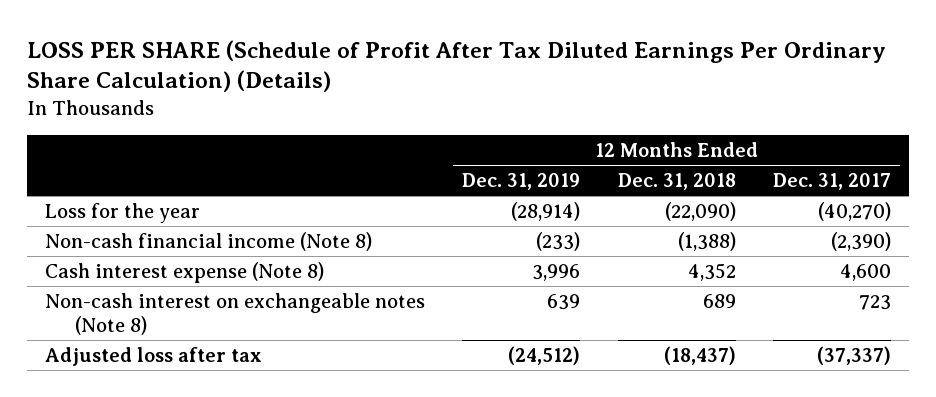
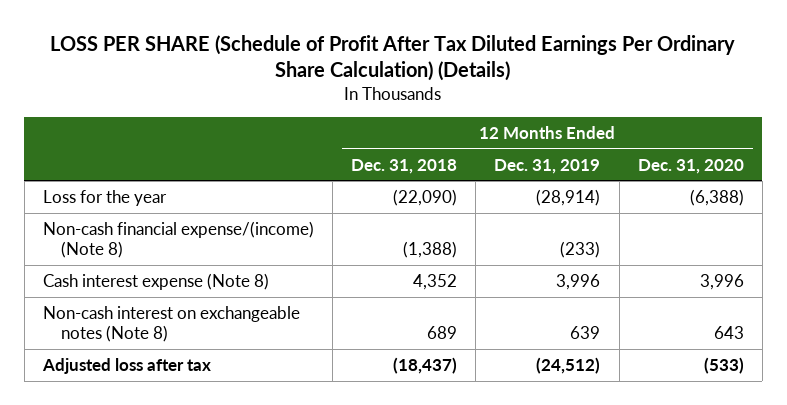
[772,172,891,190] Dec. 31, 2017 -> none
none -> [637,158,744,174] Dec. 31, 2020
[45,231,373,251] Non-cash financial income (Note 8) -> [42,220,314,258] Non-cash financial expense/(income) (Note 8)

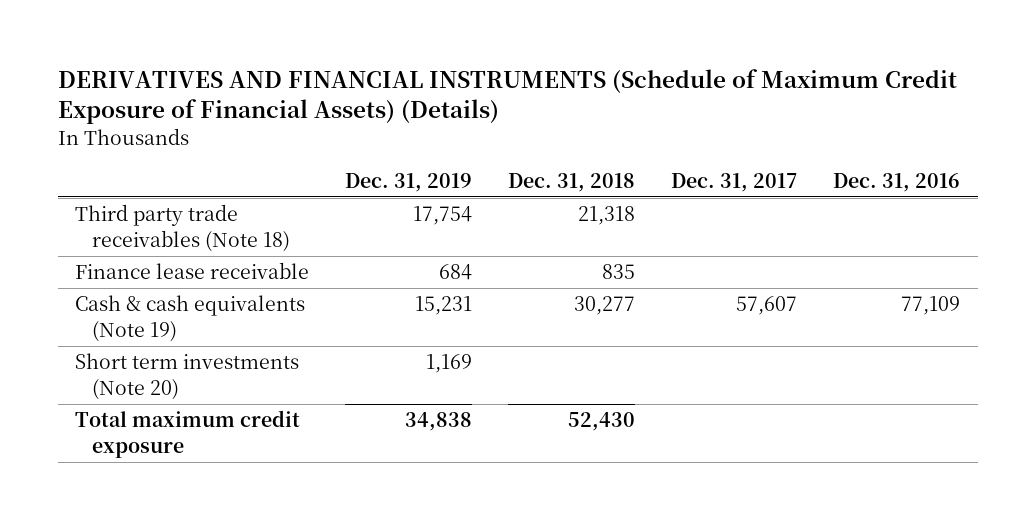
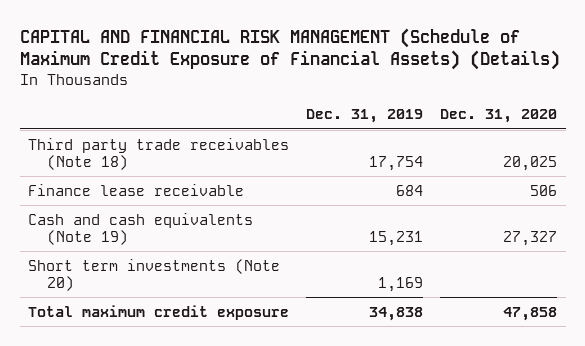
[57,68,957,125] DERIVATIVES AND FINANCIAL INSTRUMENTS (Schedule of Maximum Credit Exposure of Financial Assets) (Details) -> [19,27,560,71] CAPITAL AND FINANCIAL RISK MANAGEMENT (Schedule of Maximum Credit Exposure of Financial Assets) (Details)
[508,172,636,192] Dec. 31, 2018 -> none
[670,172,797,192] Dec. 31, 2017 -> none
[832,172,960,192] Dec. 31, 2016 -> none
none -> [440,109,558,124] Dec. 31, 2020
[75,295,306,342] Cash & cash equivalents (Note 19) -> [28,212,254,245] Cash and cash equivalents (Note 19)

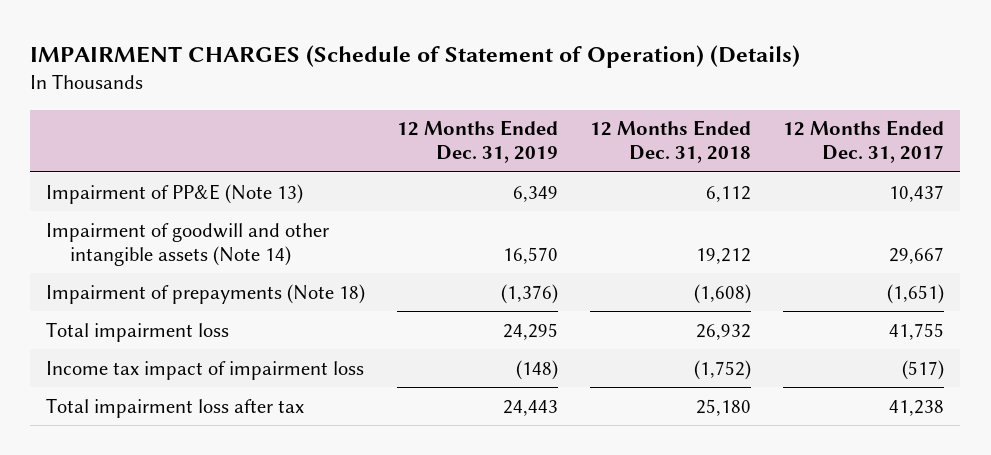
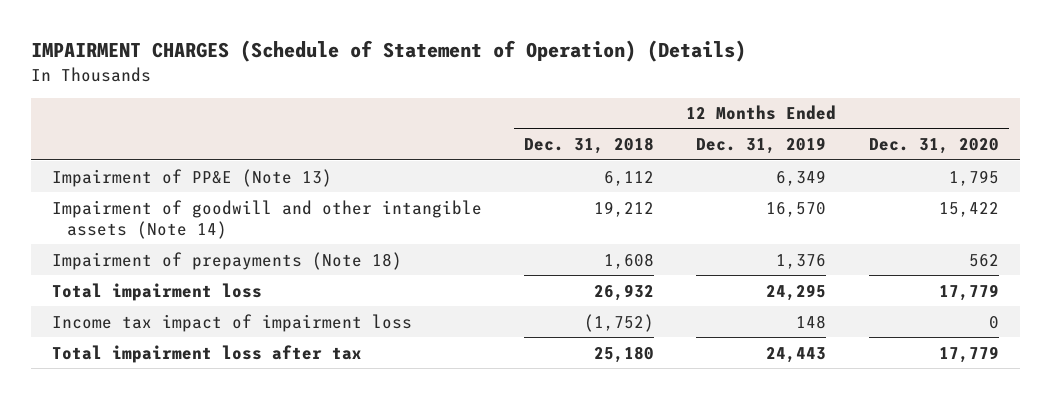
[783,120,945,164] 12 Months Ended Dec. 31, 2017 -> none
none -> [868,138,999,155] Dec. 31, 2020
[501,283,559,304] (1,376) -> [776,253,827,269] 1,376
[694,283,752,304] (1,608) -> [604,252,655,269] 1,608
[516,359,559,380] (148) -> [796,314,827,329] 148

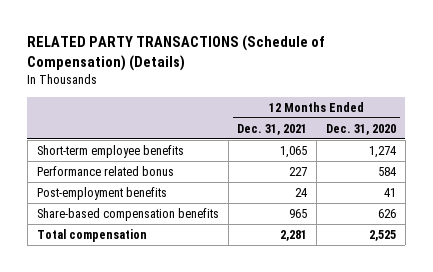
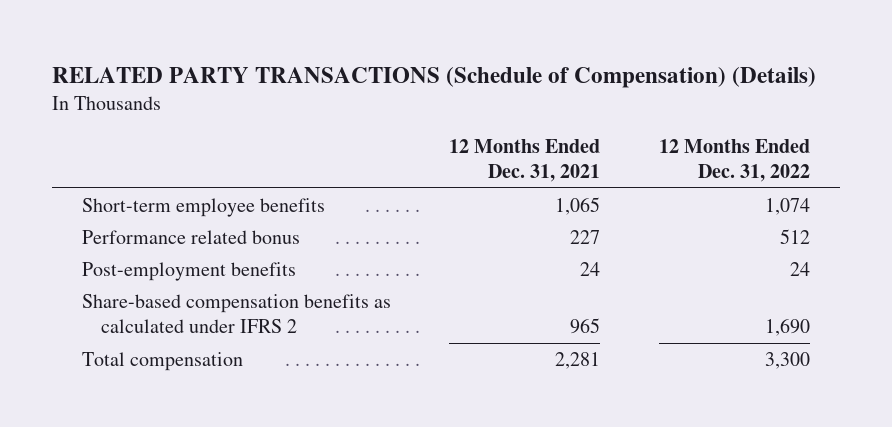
[325,123,396,135] Dec. 31, 2020 -> none
none -> [659,138,811,183] 12 Months Ended Dec. 31, 2022
[36,207,219,221] Share-based compensation benefits -> [81,293,391,334] Share-based compensation benefits as calculated under IFRS 2

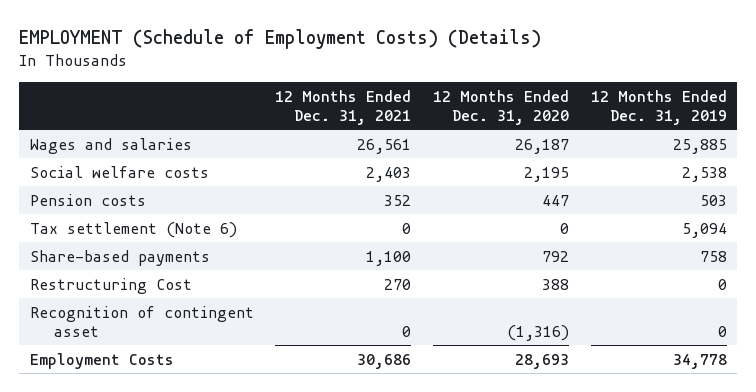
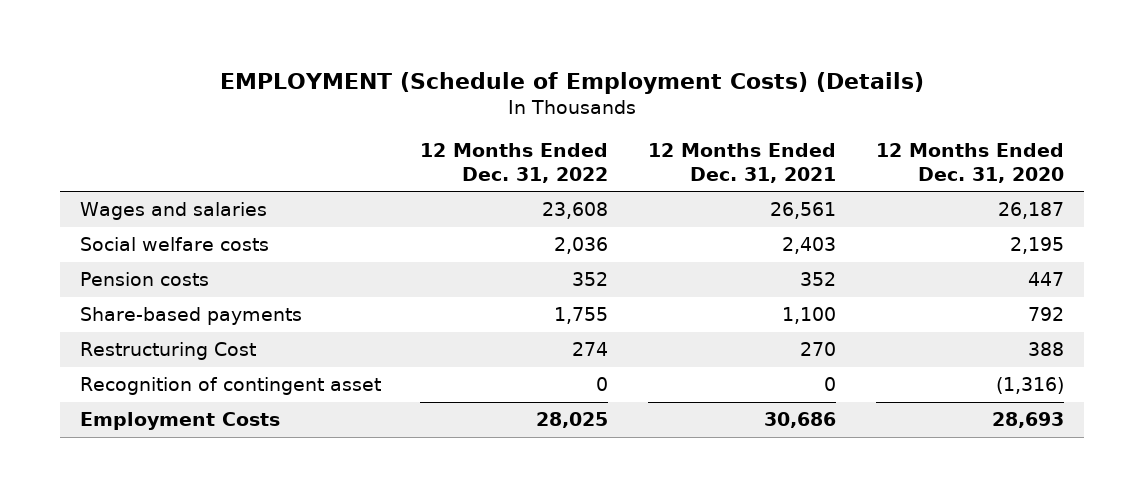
[590,89,727,125] 12 Months Ended Dec. 31, 2019 -> none
none -> [420,143,609,183] 12 Months Ended Dec. 31, 2022
[29,221,237,238] Tax settlement (Note 6) -> none

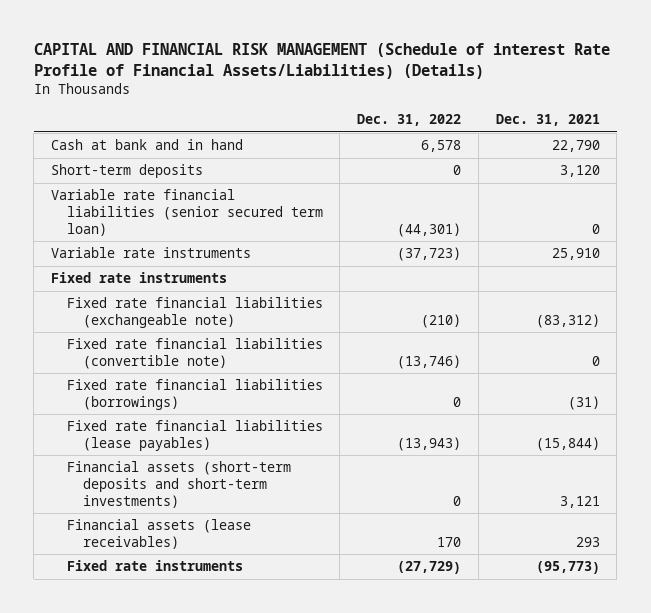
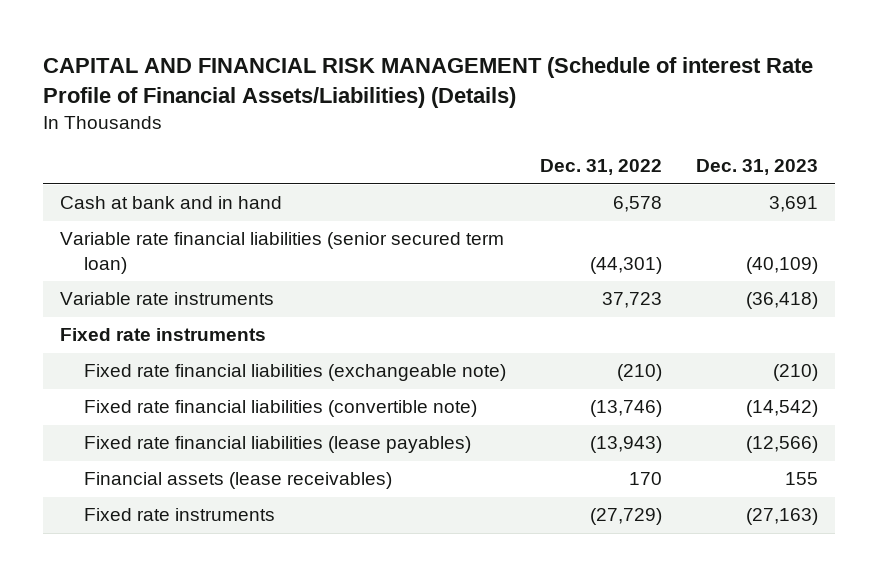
[495,114,600,127] Dec. 31, 2021 -> none
none -> [696,159,819,176] Dec. 31, 2023
[50,164,203,179] Short-term deposits -> none
[397,247,462,262] (37,723) -> [602,292,663,309] 37,723
[66,379,323,411] Fixed rate financial liabilities (borrowings) -> none
[66,461,291,508] Financial assets (short-term deposits and short-term investments) -> none

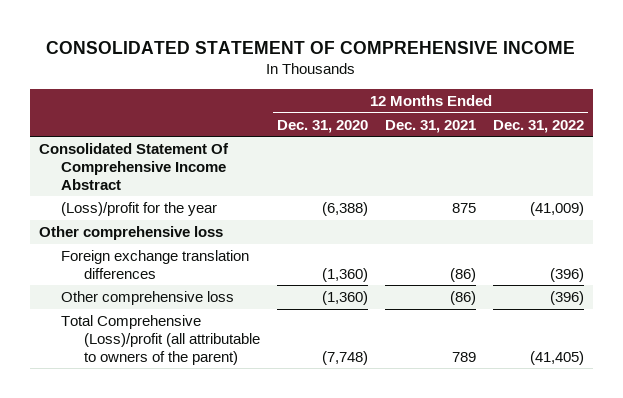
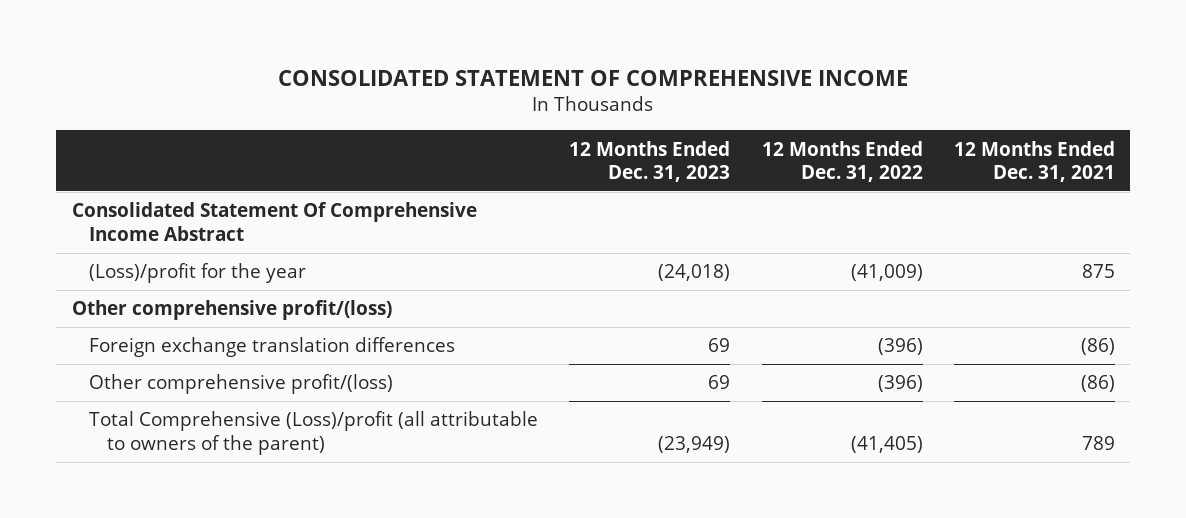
[277,119,369,133] Dec. 31, 2020 -> none
none -> [569,140,731,183] 12 Months Ended Dec. 31, 2023
[38,225,223,240] Other comprehensive loss -> [71,300,392,321] Other comprehensive profit/(loss)
[61,290,235,305] Other comprehensive loss -> [89,374,394,395] Other comprehensive profit/(loss)

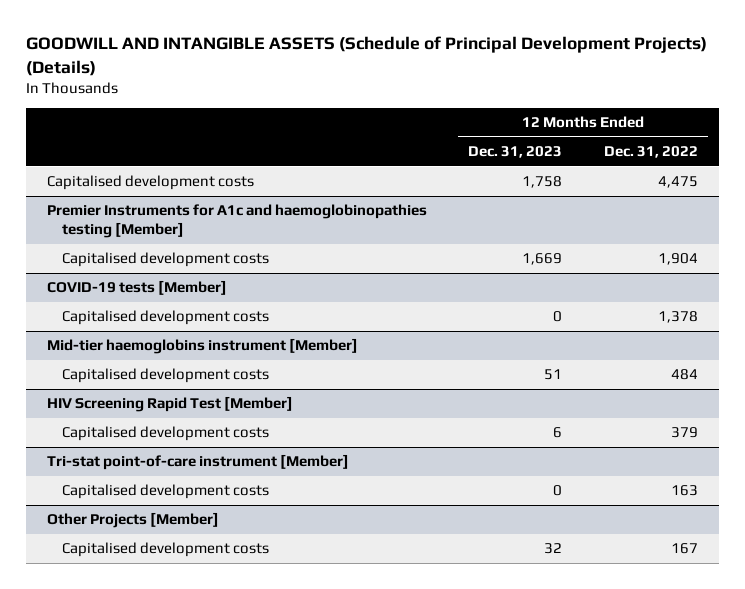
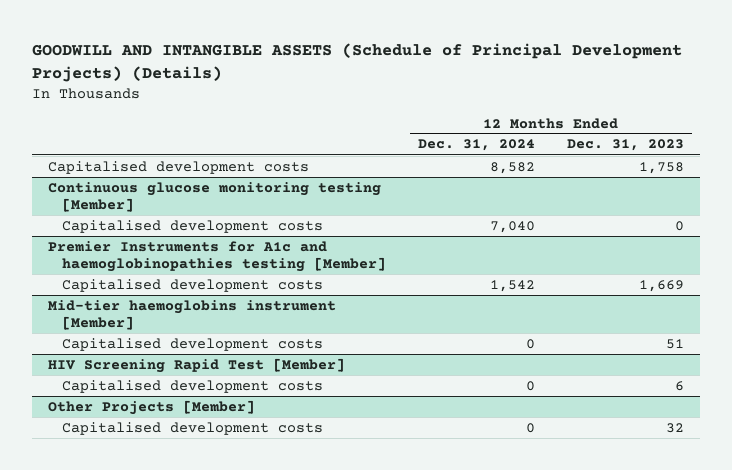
[603,146,698,159] Dec. 31, 2022 -> none
none -> [418,139,536,152] Dec. 31, 2024
none -> [48,181,382,212] Continuous glucose monitoring testing [Member]
none -> [62,219,324,233] Capitalised development costs
[46,280,227,296] COVID-19 tests [Member] -> none
[61,310,269,326] Capitalised development costs -> none
[46,454,349,471] Tri-stat point-of-care instrument [Member] -> none
[61,484,269,500] Capitalised development costs -> none

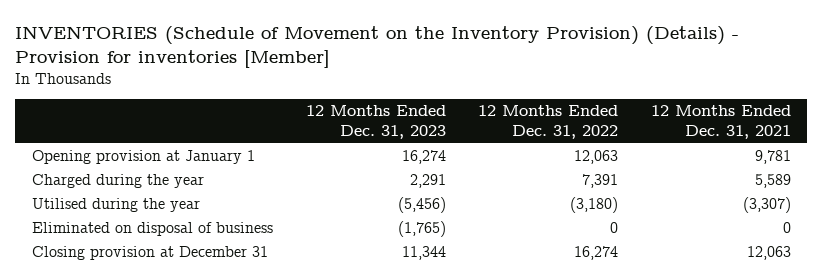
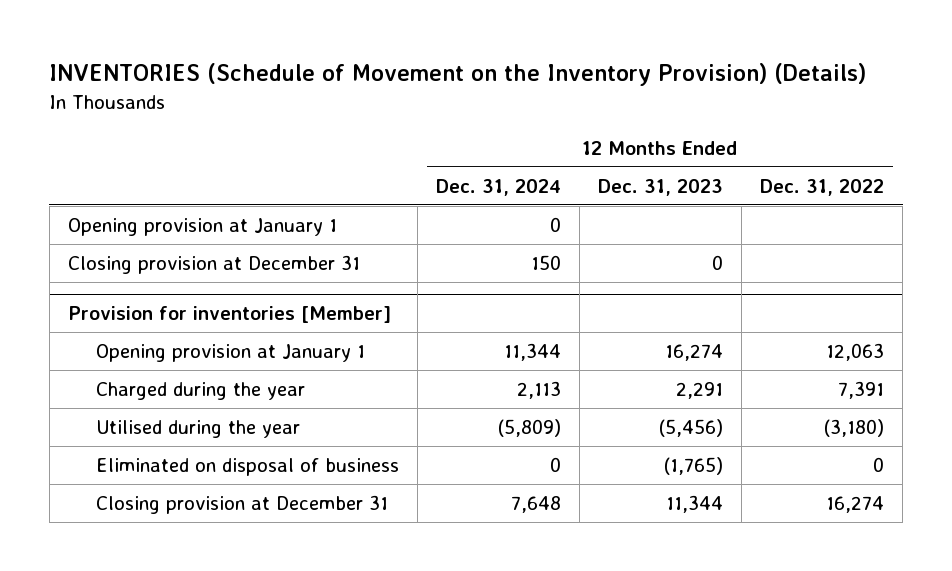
[15,26,740,69] INVENTORIES (Schedule of Movement on the Inventory Provision) (Details) - Provision for inventories [Member] -> [49,63,867,87] INVENTORIES (Schedule of Movement on the Inventory Provision) (Details)
[650,105,791,140] 12 Months Ended Dec. 31, 2021 -> none
none -> [436,178,562,196] Dec. 31, 2024
none -> [67,217,337,236] Opening provision at January 1
none -> [67,254,360,274] Closing provision at December 31
none -> [67,305,391,323] Provision for inventories [Member]

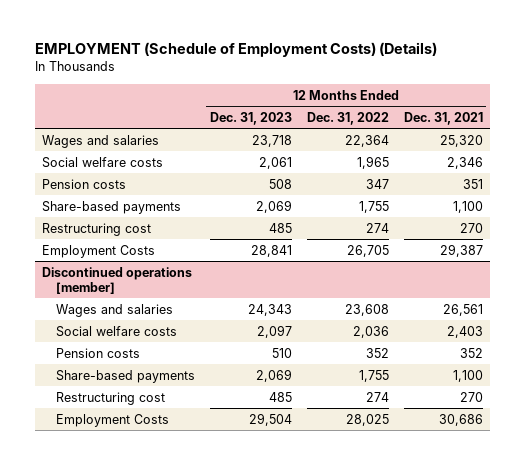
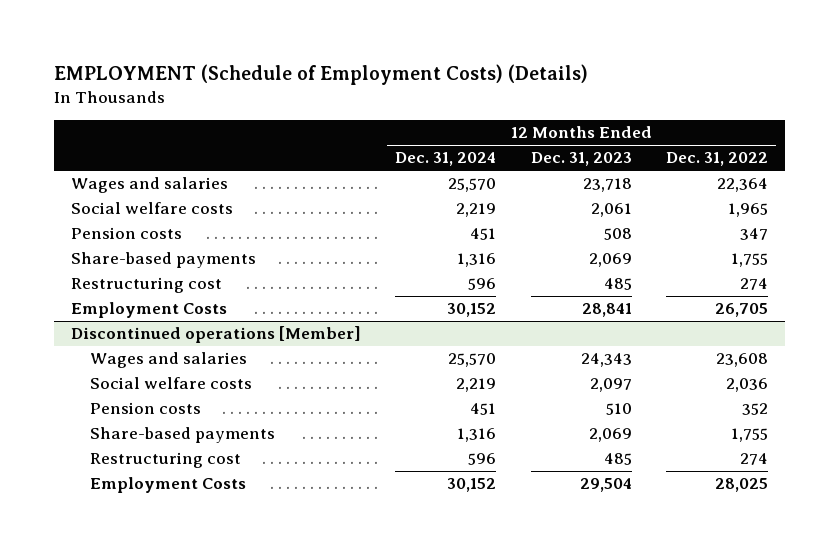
[403,111,483,125] Dec. 31, 2021 -> none
none -> [395,152,497,167] Dec. 31, 2024
[42,266,193,294] Discontinued operations [member] -> [71,326,362,344] Discontinued operations [Member]

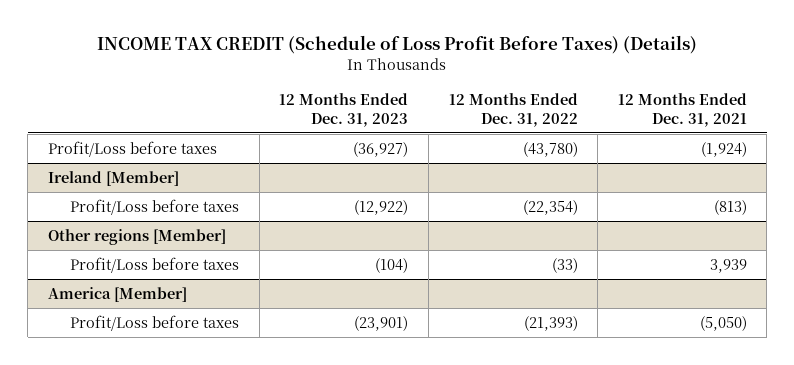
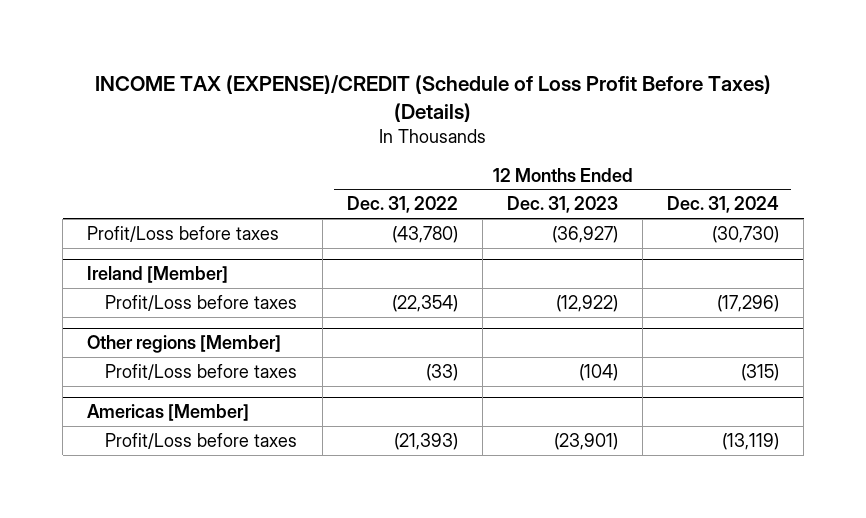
[97,35,698,55] INCOME TAX CREDIT (Schedule of Loss Profit Before Taxes) (Details) -> [95,74,772,122] INCOME TAX (EXPENSE)/CREDIT (Schedule of Loss Profit Before Taxes) (Details)
[617,92,747,127] 12 Months Ended Dec. 31, 2021 -> none
none -> [667,196,780,214] Dec. 31, 2024
[47,286,187,302] America [Member] -> [87,403,250,421] Americas [Member]

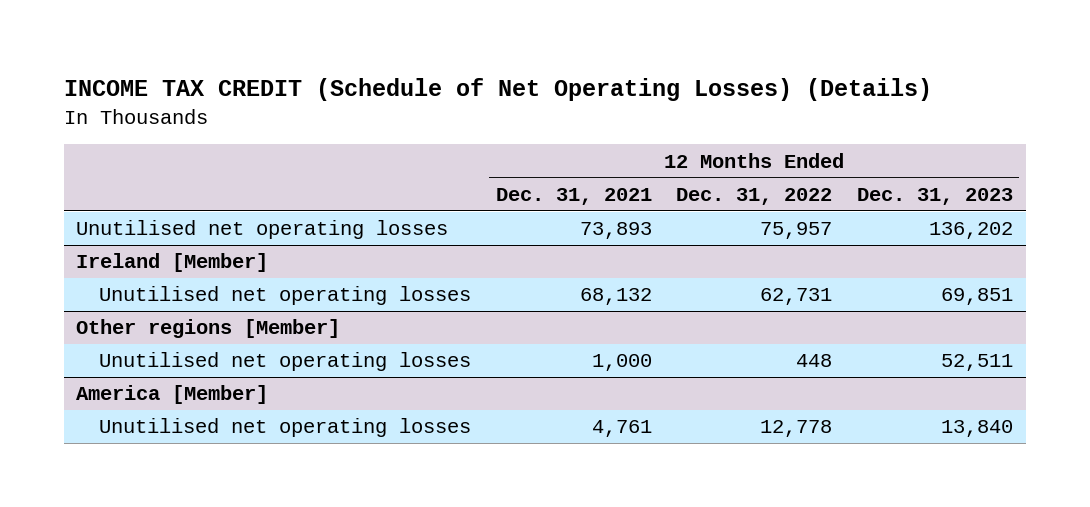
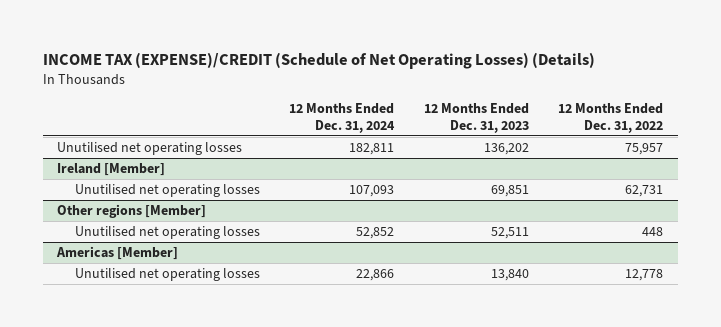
[63,77,932,101] INCOME TAX CREDIT (Schedule of Net Operating Losses) (Details) -> [42,51,595,69] INCOME TAX (EXPENSE)/CREDIT (Schedule of Net Operating Losses) (Details)
[495,187,652,205] Dec. 31, 2021 -> none
none -> [289,103,396,133] 12 Months Ended Dec. 31, 2024
[76,385,269,405] America [Member] -> [56,246,179,261] Americas [Member]

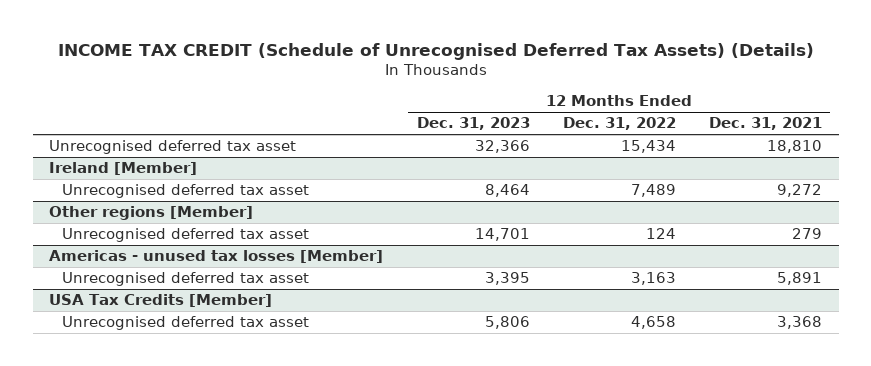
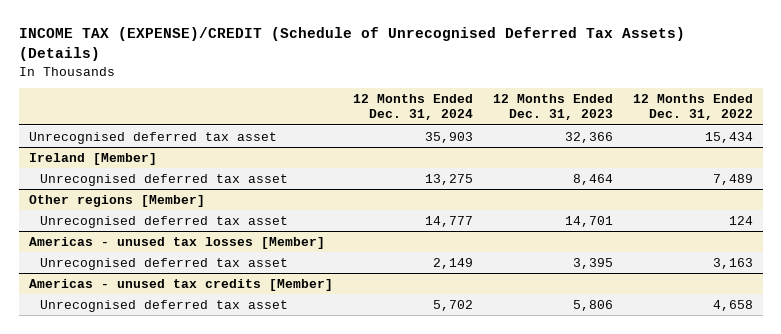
[57,42,814,60] INCOME TAX CREDIT (Schedule of Unrecognised Deferred Tax Assets) (Details) -> [18,27,685,62] INCOME TAX (EXPENSE)/CREDIT (Schedule of Unrecognised Deferred Tax Assets) (Details)
[708,117,822,131] Dec. 31, 2021 -> none
none -> [352,93,473,121] 12 Months Ended Dec. 31, 2024
[49,294,273,308] USA Tax Credits [Member] -> [28,278,333,291] Americas - unused tax credits [Member]

